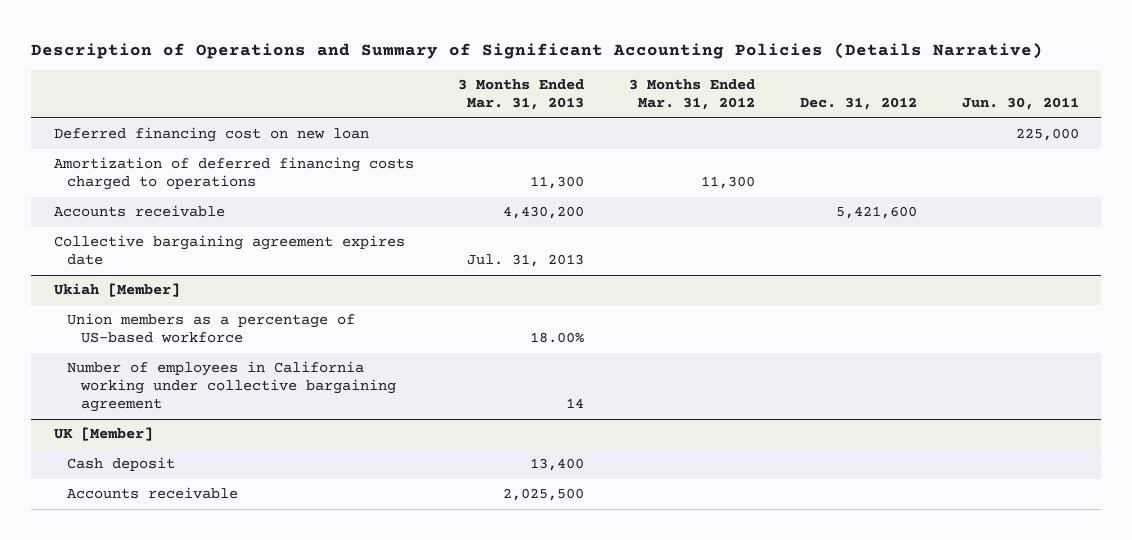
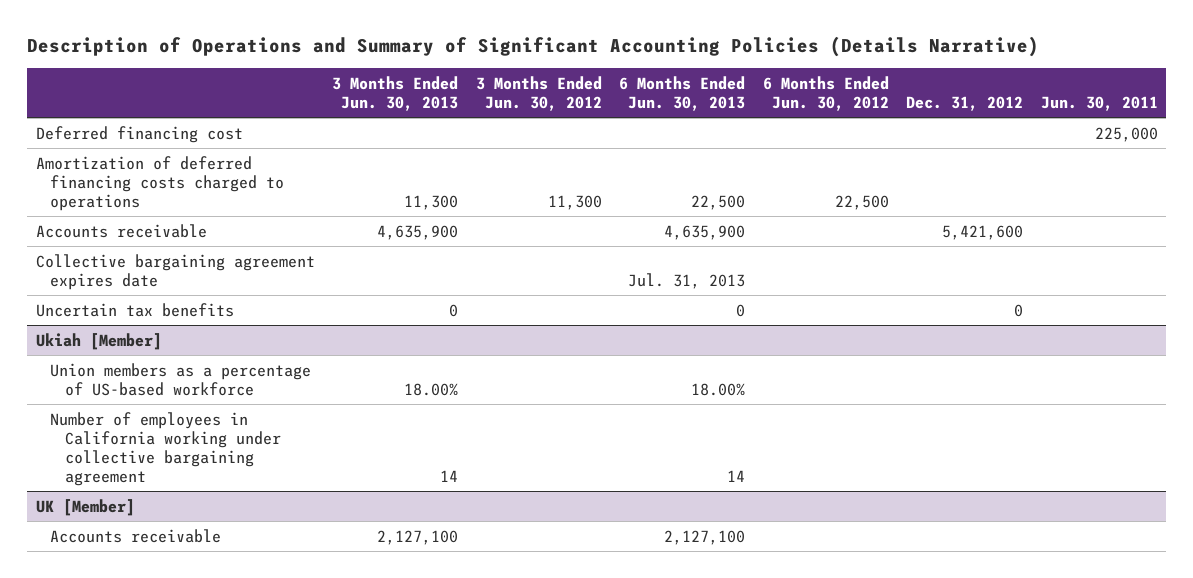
[458,79,585,111] 3 Months Ended Mar. 31, 2013 -> none
[629,79,756,111] 3 Months Ended Mar. 31, 2012 -> none
none -> [332,75,459,111] 3 Months Ended Jun. 30, 2013
none -> [475,75,602,111] 3 Months Ended Jun. 30, 2012
none -> [619,75,746,111] 6 Months Ended Jun. 30, 2013
none -> [762,75,889,111] 6 Months Ended Jun. 30, 2012
[53,127,369,143] Deferred financing cost on new loan -> [35,125,243,143] Deferred financing cost
none -> [35,302,234,317] Uncertain tax benefits
[67,457,176,472] Cash deposit -> none

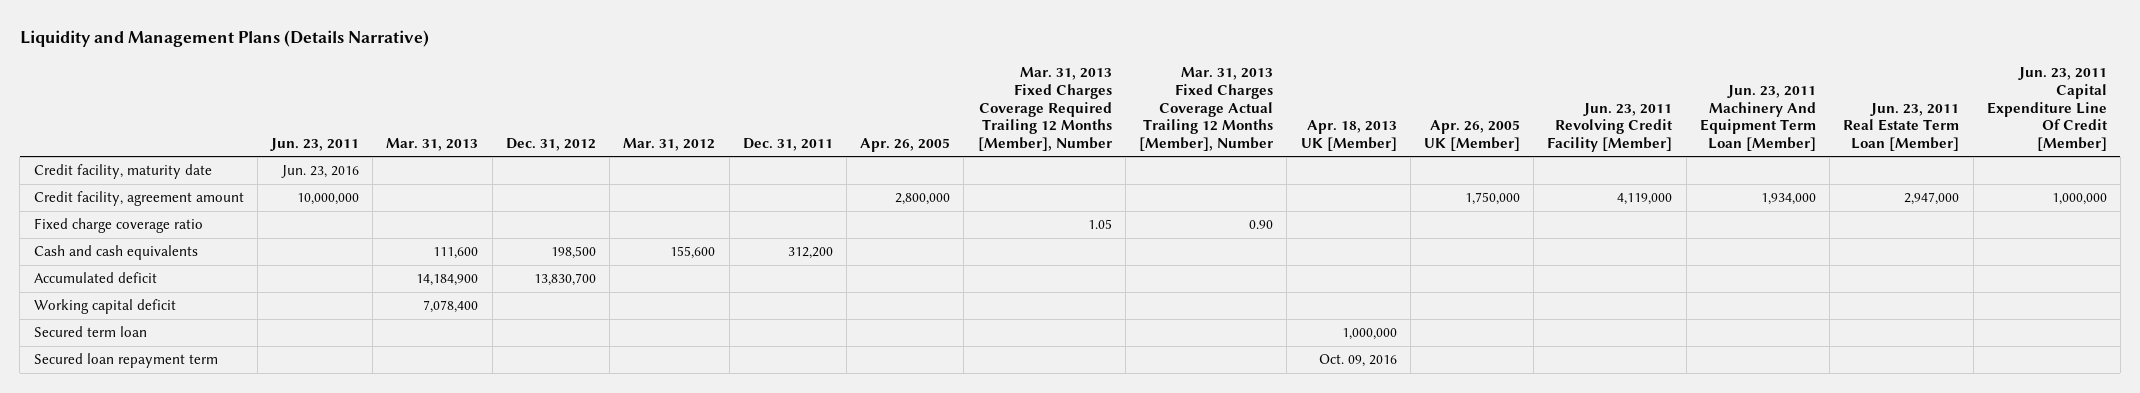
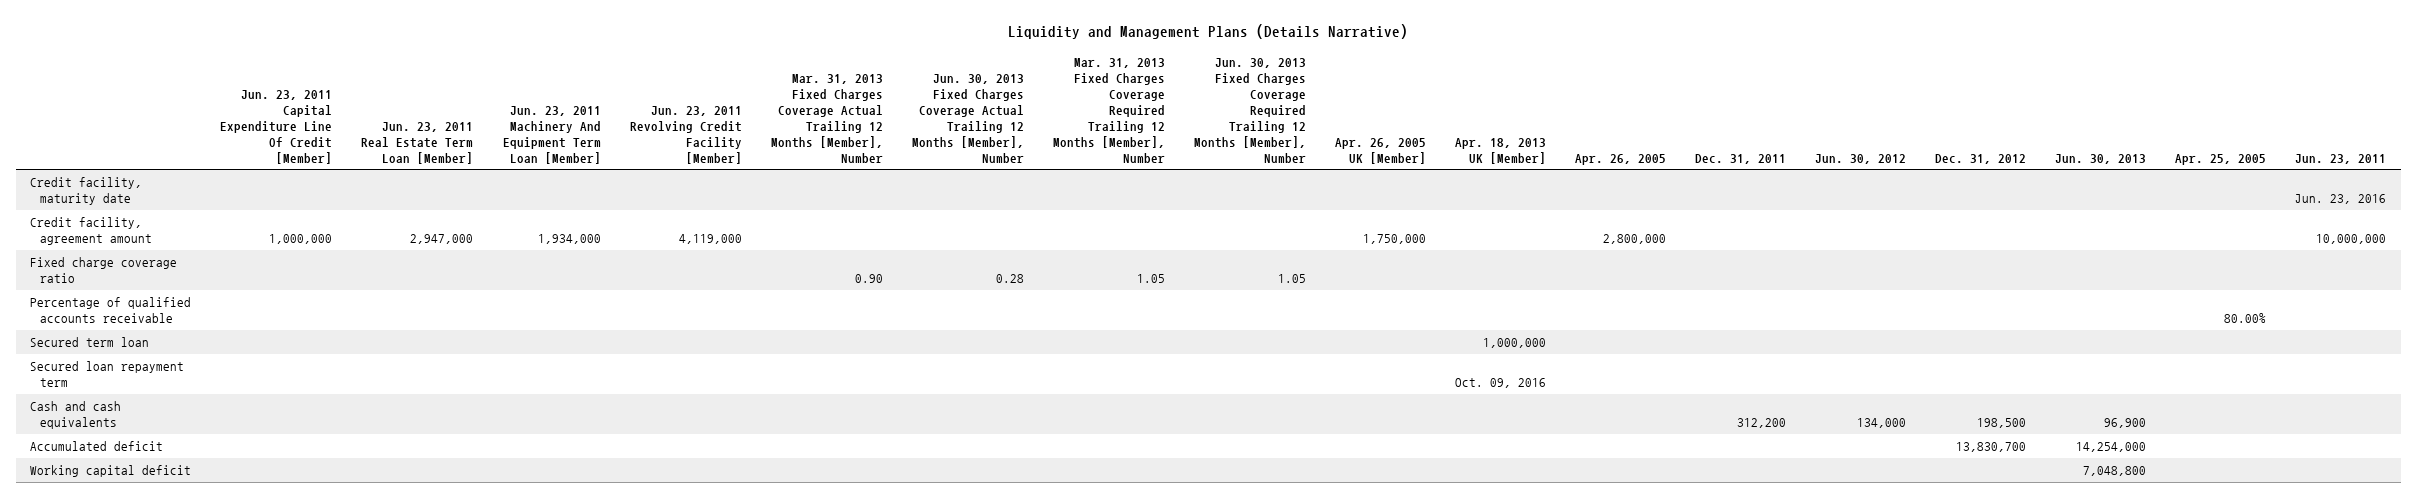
[386,138,479,152] Mar. 31, 2013 -> none
[623,138,716,152] Mar. 31, 2012 -> none
none -> [911,73,1024,163] Jun. 30, 2013 Fixed Charges Coverage Actual Trailing 12 Months [Member], Number
none -> [1193,57,1306,163] Jun. 30, 2013 Fixed Charges Coverage Required Trailing 12 Months [Member], Number
none -> [1815,153,1907,164] Jun. 30, 2012
none -> [2055,153,2147,164] Jun. 30, 2013
none -> [2175,153,2267,165] Apr. 25, 2005
none -> [30,297,192,324] Percentage of qualified accounts receivable
[33,326,147,338] Secured term loan -> [30,337,150,348] Secured term loan
[33,353,218,369] Secured loan repayment term -> [30,361,185,388] Secured loan repayment term

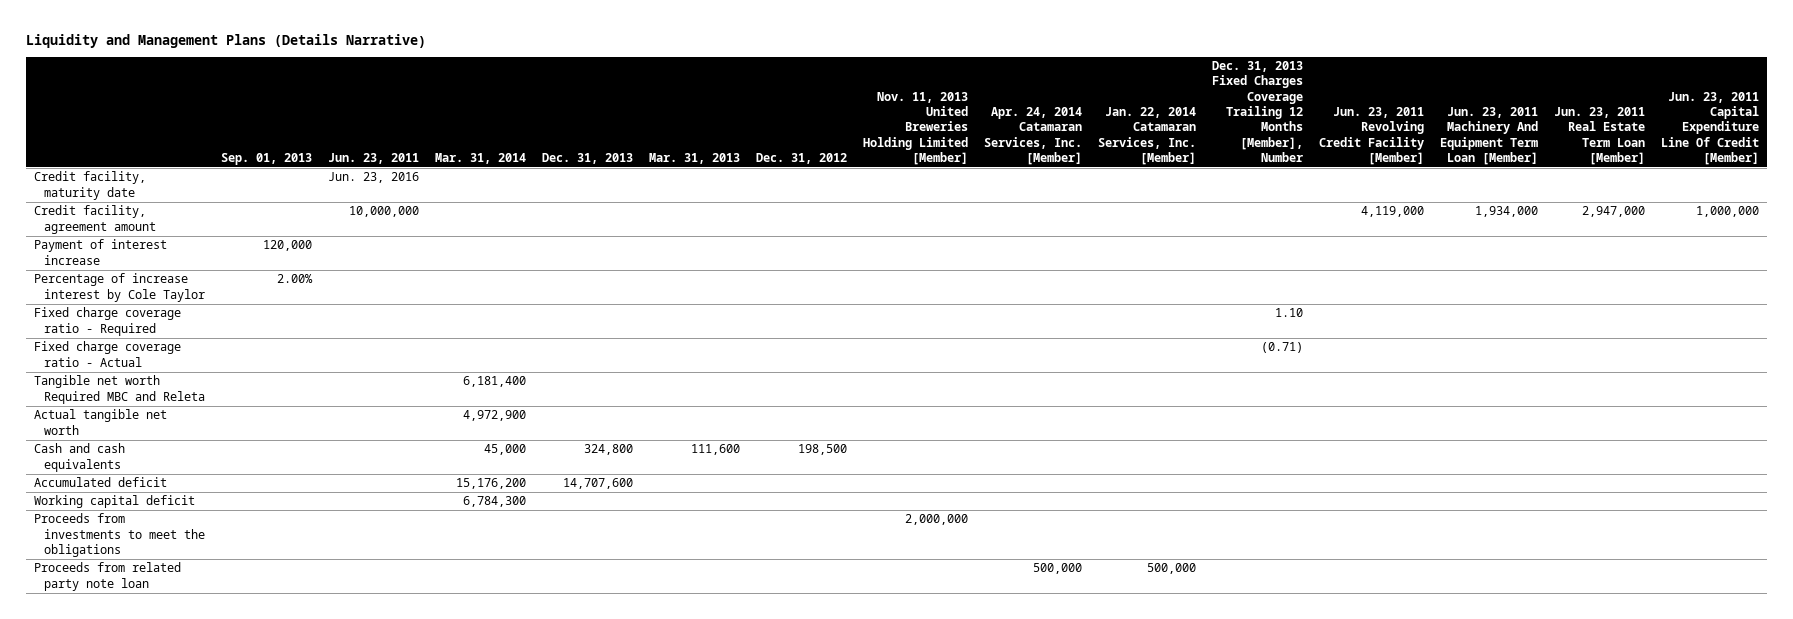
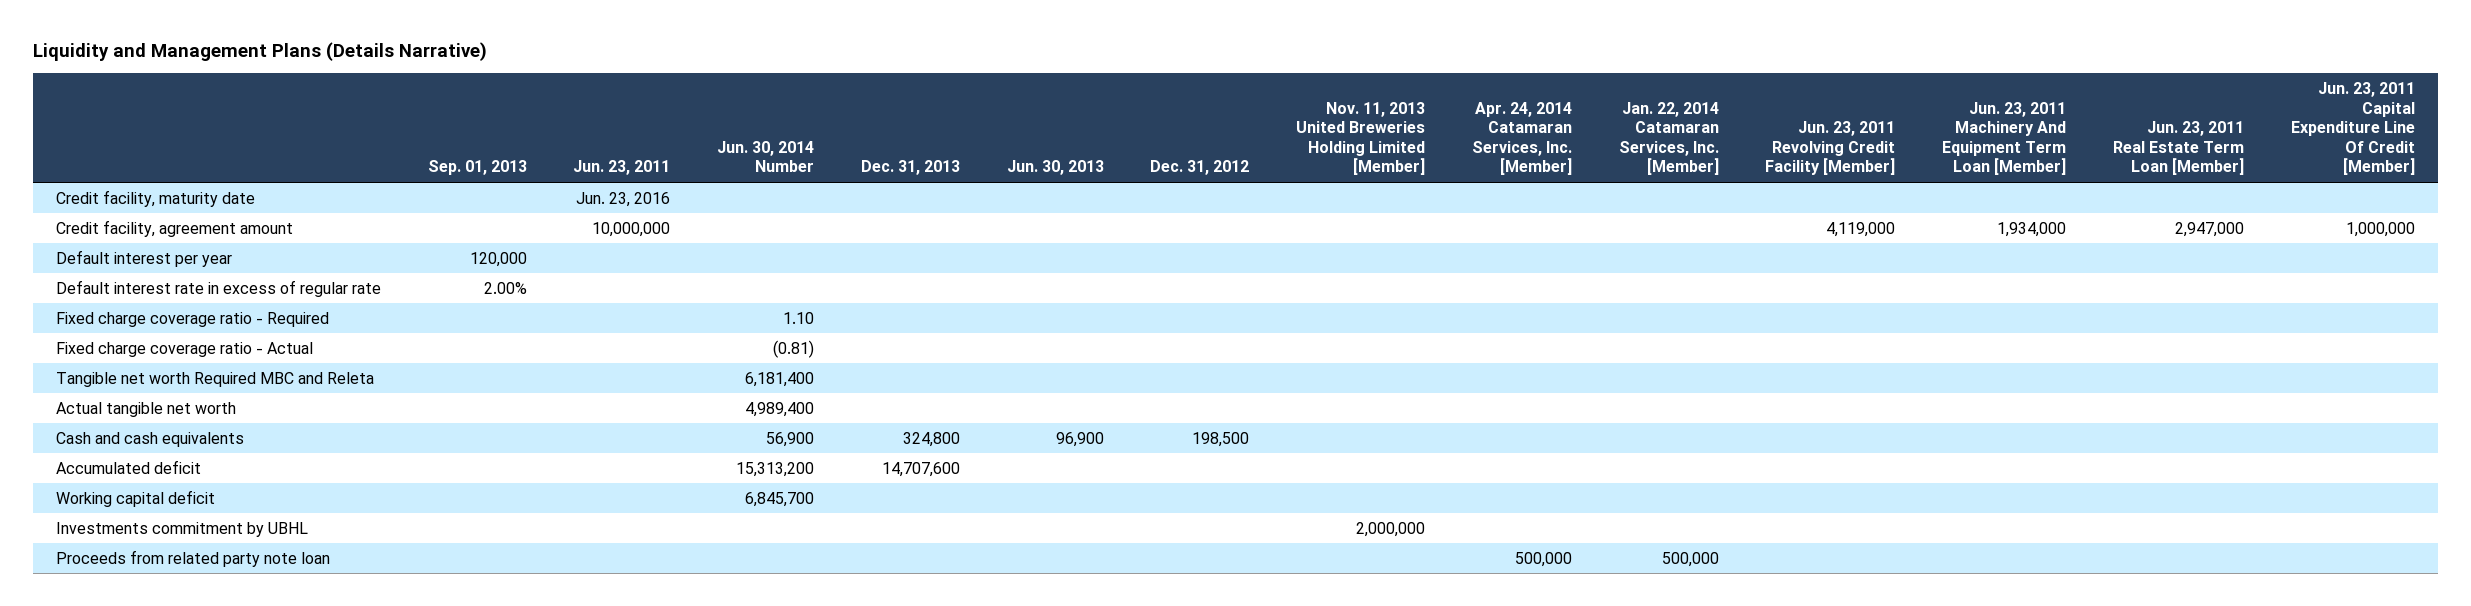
[434,152,526,164] Mar. 31, 2014 -> none
[648,152,740,164] Mar. 31, 2013 -> none
[1211,60,1303,162] Dec. 31, 2013 Fixed Charges Coverage Trailing 12 Months [Member], Number -> none
none -> [717,140,815,173] Jun. 30, 2014 Number
none -> [1006,160,1104,176] Jun. 30, 2013
[34,239,168,265] Payment of interest increase -> [55,249,232,267] Default interest per year
[34,273,205,302] Percentage of increase interest by Cole Taylor -> [55,279,381,297] Default interest rate in excess of regular rate
[34,513,205,558] Proceeds from investments to meet the obligations -> [55,521,308,537] Investments commitment by UBHL

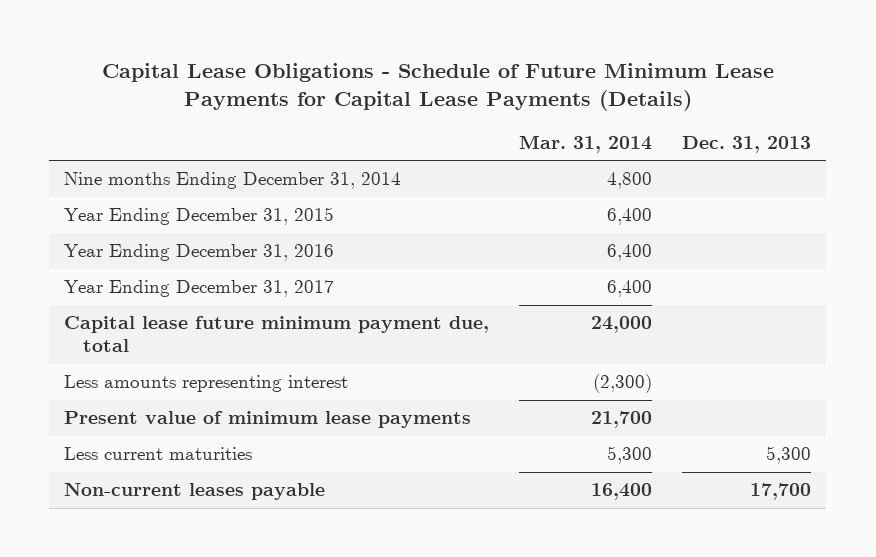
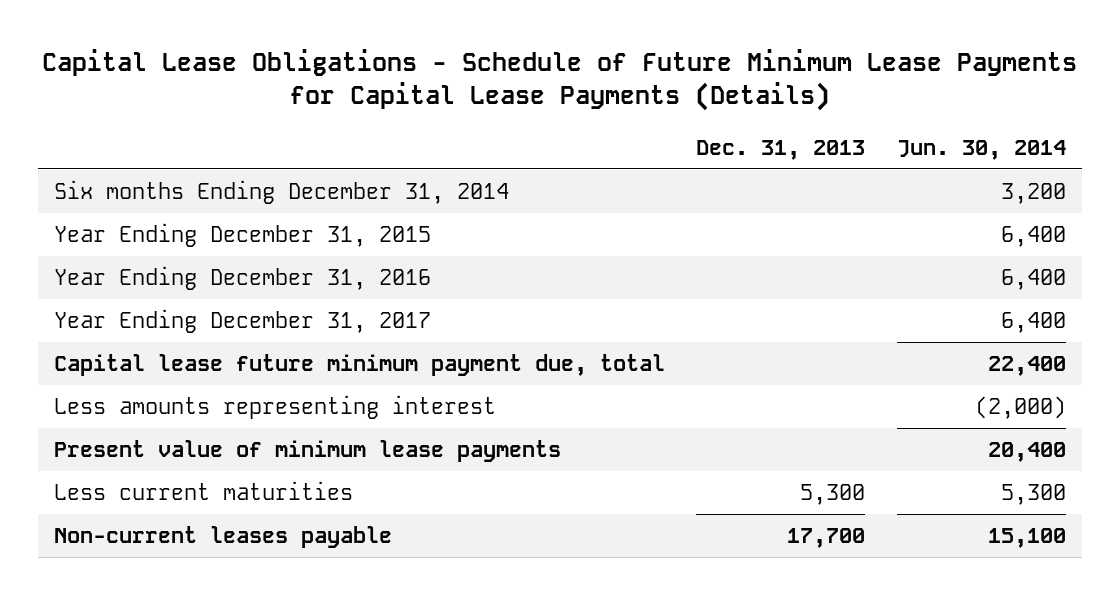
[519,134,653,153] Mar. 31, 2014 -> none
none -> [897,139,1067,160] Jun. 30, 2014
[64,172,402,190] Nine months Ending December 31, 2014 -> [53,180,509,205] Six months Ending December 31, 2014

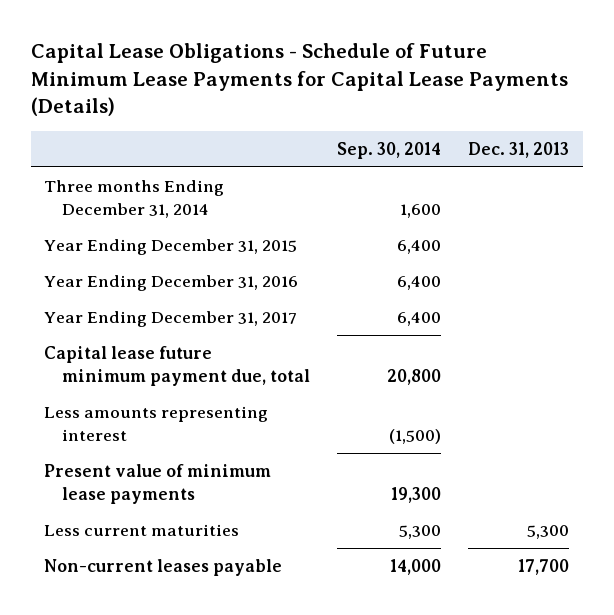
[897,139,1067,160] Jun. 30, 2014 -> none
none -> [337,142,442,160] Sep. 30, 2014
[53,180,509,205] Six months Ending December 31, 2014 -> [44,180,225,218] Three months Ending December 31, 2014

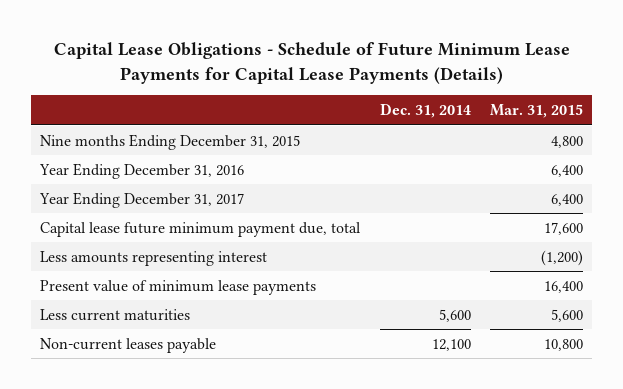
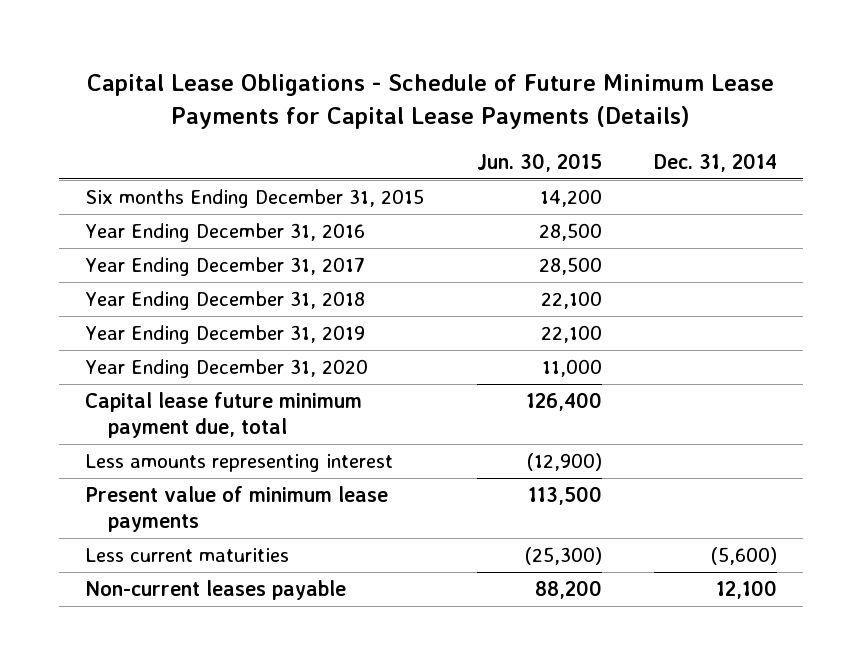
[489,104,583,119] Mar. 31, 2015 -> none
none -> [476,153,602,173] Jun. 30, 2015
[40,133,301,150] Nine months Ending December 31, 2015 -> [85,189,425,209] Six months Ending December 31, 2015
none -> [85,291,366,311] Year Ending December 31, 2018
none -> [85,325,366,345] Year Ending December 31, 2019
none -> [85,359,369,379] Year Ending December 31, 2020
[438,308,471,322] 5,600 -> [711,547,778,566] (5,600)

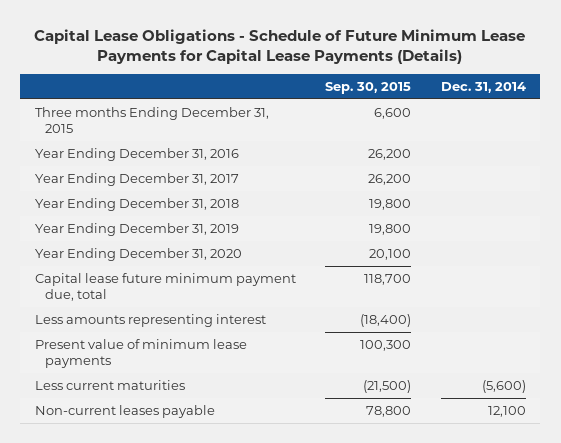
[476,153,602,173] Jun. 30, 2015 -> none
none -> [325,82,412,95] Sep. 30, 2015
[85,189,425,209] Six months Ending December 31, 2015 -> [34,107,269,134] Three months Ending December 31, 2015

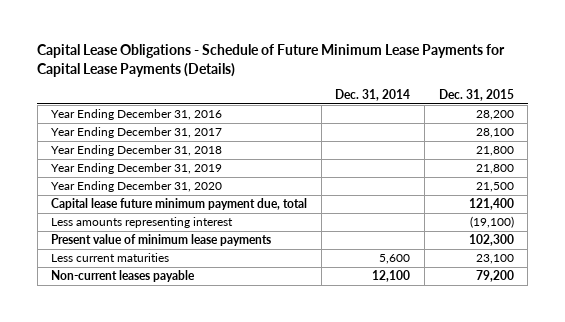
[325,82,412,95] Sep. 30, 2015 -> none
none -> [438,88,514,101] Dec. 31, 2015
[34,107,269,134] Three months Ending December 31, 2015 -> none
[481,380,526,394] (5,600) -> [379,254,411,265] 5,600

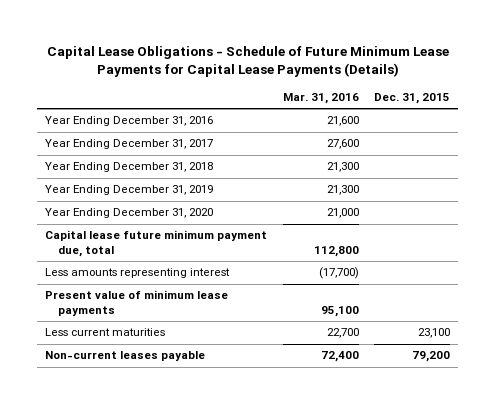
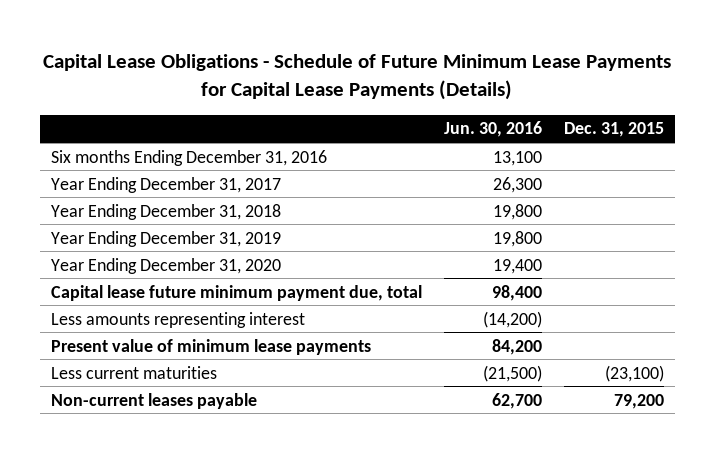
[282,92,359,104] Mar. 31, 2016 -> none
none -> [443,121,542,138] Jun. 30, 2016
[45,116,214,127] Year Ending December 31, 2016 -> [50,149,327,166] Six months Ending December 31, 2016
[418,328,451,339] 23,100 -> [604,364,664,382] (23,100)

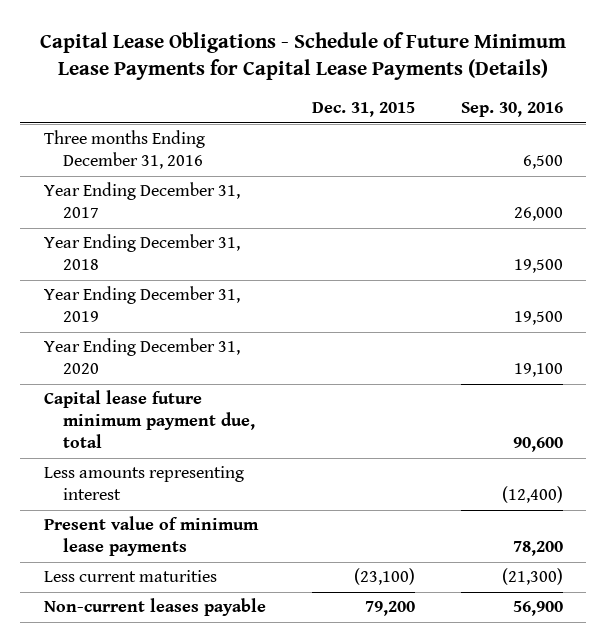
[443,121,542,138] Jun. 30, 2016 -> none
none -> [460,102,563,118] Sep. 30, 2016
[50,149,327,166] Six months Ending December 31, 2016 -> [43,130,205,170] Three months Ending December 31, 2016

